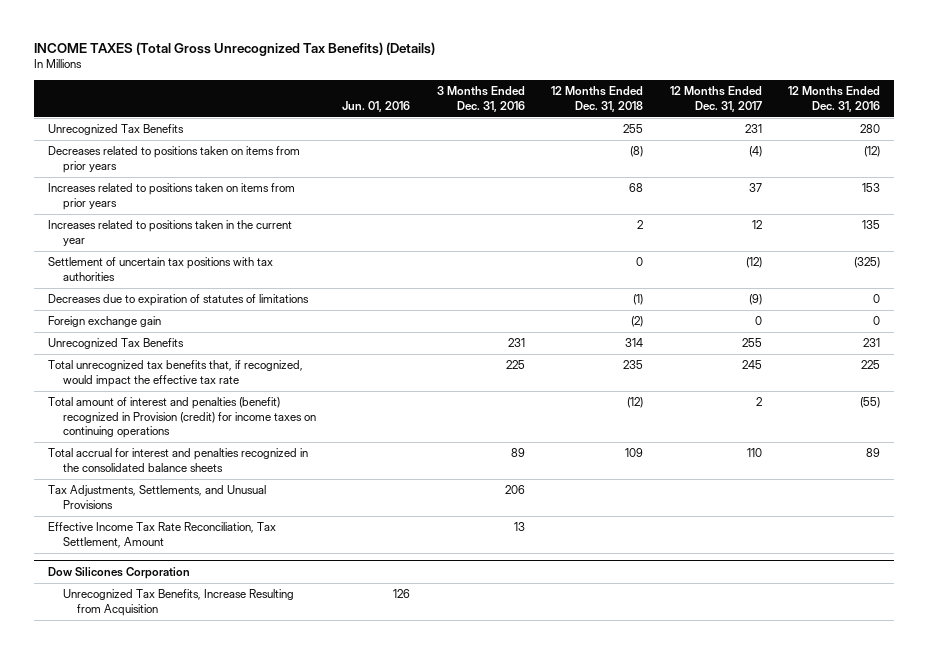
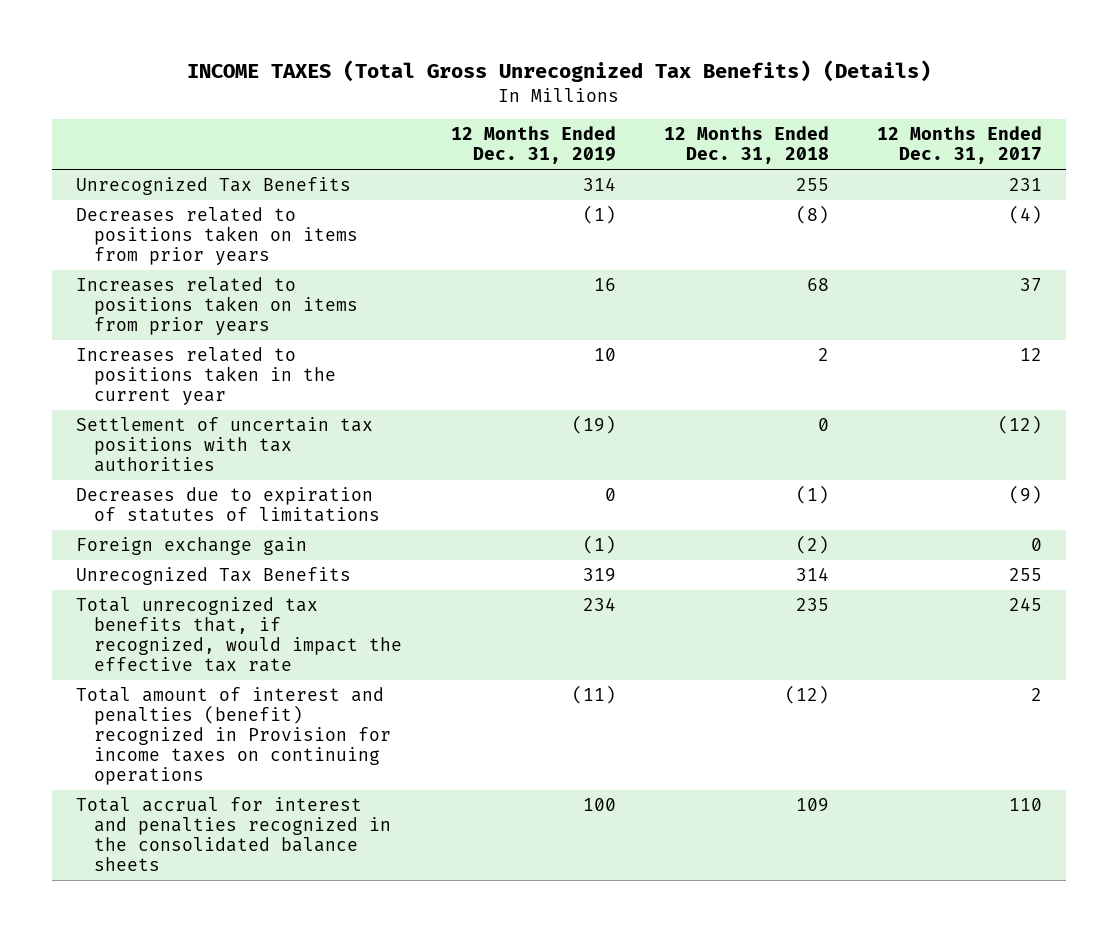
[342,100,411,112] Jun. 01, 2016 -> none
[436,86,525,112] 3 Months Ended Dec. 31, 2016 -> none
[788,86,881,112] 12 Months Ended Dec. 31, 2016 -> none
none -> [450,126,616,165] 12 Months Ended Dec. 31, 2019
[47,397,316,439] Total amount of interest and penalties (benefit) recognized in Provision (credit) for income taxes on continuing operations -> [75,687,392,786] Total amount of interest and penalties (benefit) recognized in Provision for income taxes on continuing operations
[47,485,266,509] Tax Adjustments, Settlements, and Unusual Provisions -> none
[47,522,276,548] Effective Income Tax Rate Reconciliation, Tax Settlement, Amount -> none
[47,566,190,579] Dow Silicones Corporation -> none
[62,589,294,616] Unrecognized Tax Benefits, Increase Resulting from Acquisition -> none

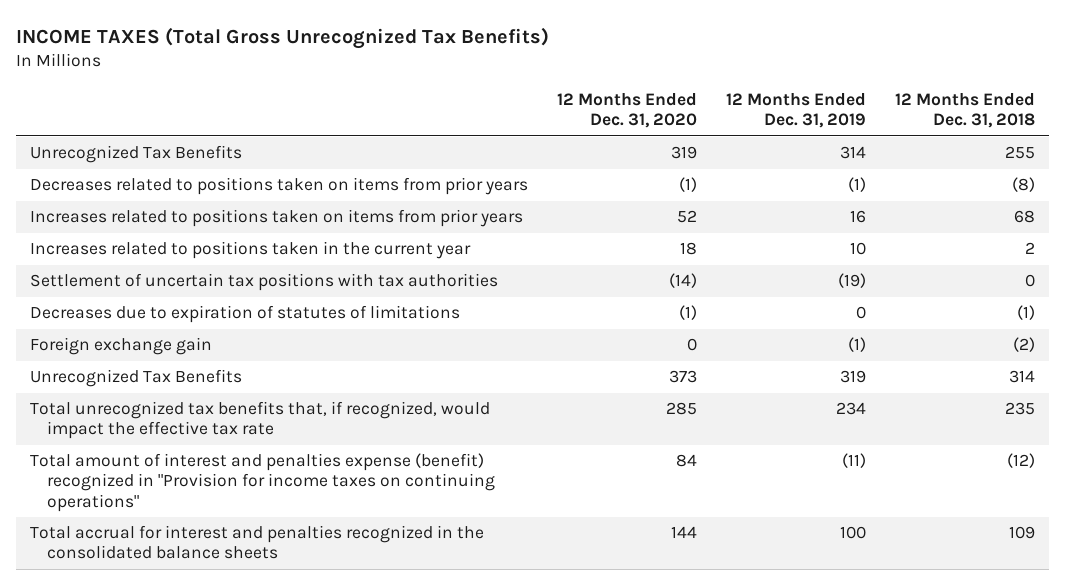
[186,60,931,83] INCOME TAXES (Total Gross Unrecognized Tax Benefits) (Details) -> [16,27,550,50] INCOME TAXES (Total Gross Unrecognized Tax Benefits)
[876,126,1042,165] 12 Months Ended Dec. 31, 2017 -> none
none -> [557,93,698,129] 12 Months Ended Dec. 31, 2020
[75,687,392,786] Total amount of interest and penalties (benefit) recognized in Provision for income taxes on continuing operations -> [30,453,496,512] Total amount of interest and penalties expense (benefit) recognized in "Provision for income taxes on continuing operations"

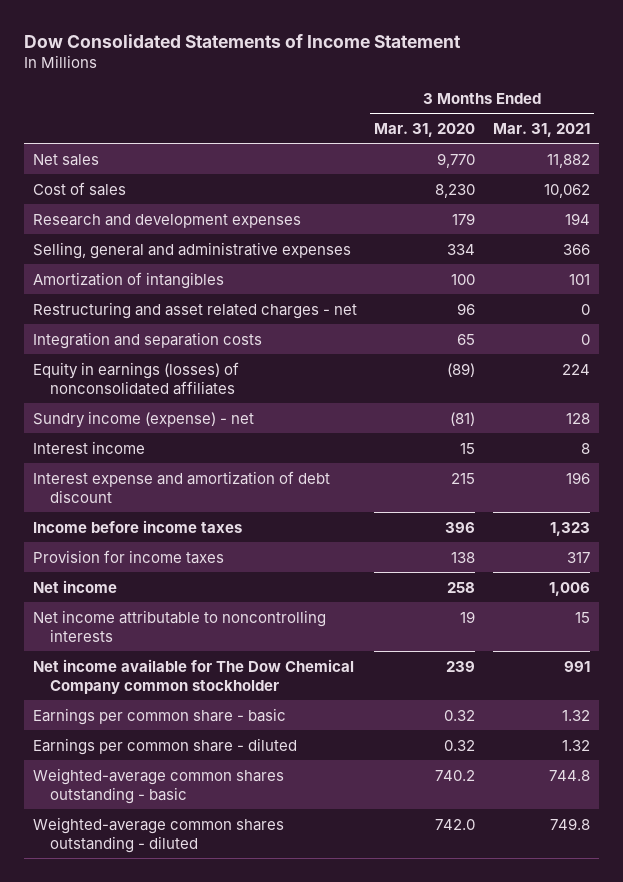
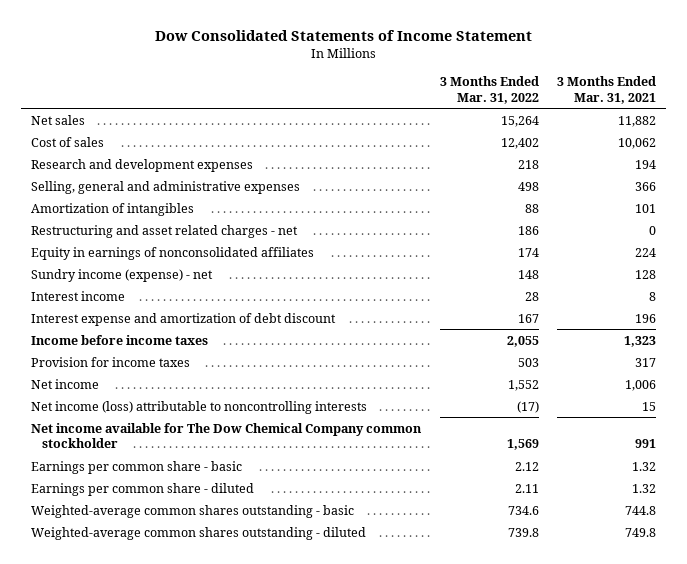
[374,122,476,137] Mar. 31, 2020 -> none
none -> [439,76,539,104] 3 Months Ended Mar. 31, 2022
[32,331,262,349] Integration and separation costs -> none
[32,361,239,395] Equity in earnings (losses) of nonconsolidated affiliates -> [30,246,314,260] Equity in earnings of nonconsolidated affiliates
[32,609,326,642] Net income attributable to noncontrolling interests -> [30,400,367,414] Net income (loss) attributable to noncontrolling interests

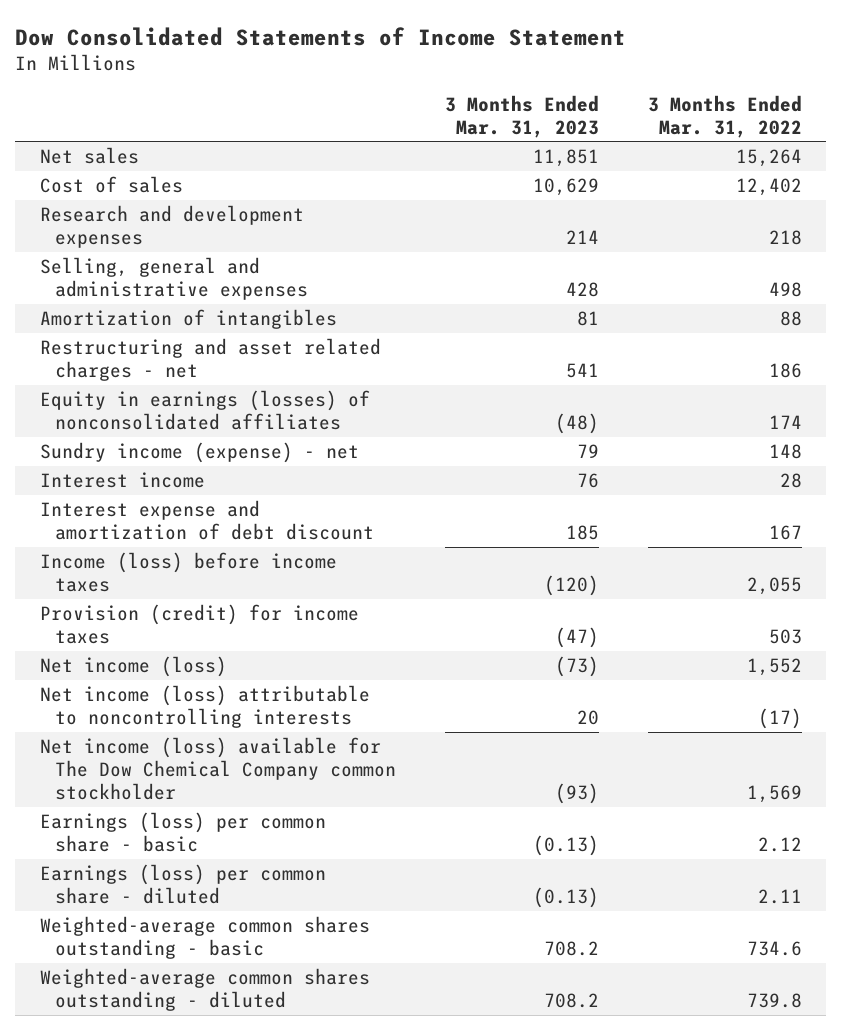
[557,76,657,104] 3 Months Ended Mar. 31, 2021 -> none
none -> [444,94,599,138] 3 Months Ended Mar. 31, 2023
[30,246,314,260] Equity in earnings of nonconsolidated affiliates -> [39,390,370,431] Equity in earnings (losses) of nonconsolidated affiliates
[30,334,208,345] Income before income taxes -> [39,552,337,593] Income (loss) before income taxes
[30,356,190,367] Provision for income taxes -> [39,604,359,645] Provision (credit) for income taxes
[30,378,99,389] Net income -> [39,656,227,678] Net income (loss)
[30,422,422,449] Net income available for The Dow Chemical Company common stockholder -> [39,737,396,801] Net income (loss) available for The Dow Chemical Company common stockholder
[30,460,242,474] Earnings per common share - basic -> [39,812,326,853] Earnings (loss) per common share - basic
[30,482,254,496] Earnings per common share - diluted -> [39,864,326,905] Earnings (loss) per common share - diluted

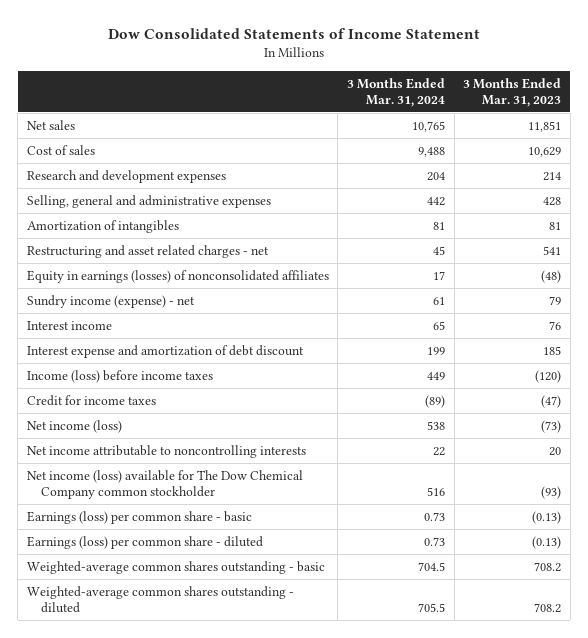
[647,94,802,138] 3 Months Ended Mar. 31, 2022 -> none
none -> [347,77,446,107] 3 Months Ended Mar. 31, 2024
[39,604,359,645] Provision (credit) for income taxes -> [26,394,156,406] Credit for income taxes
[39,685,370,729] Net income (loss) attributable to noncontrolling interests -> [26,444,306,458] Net income attributable to noncontrolling interests

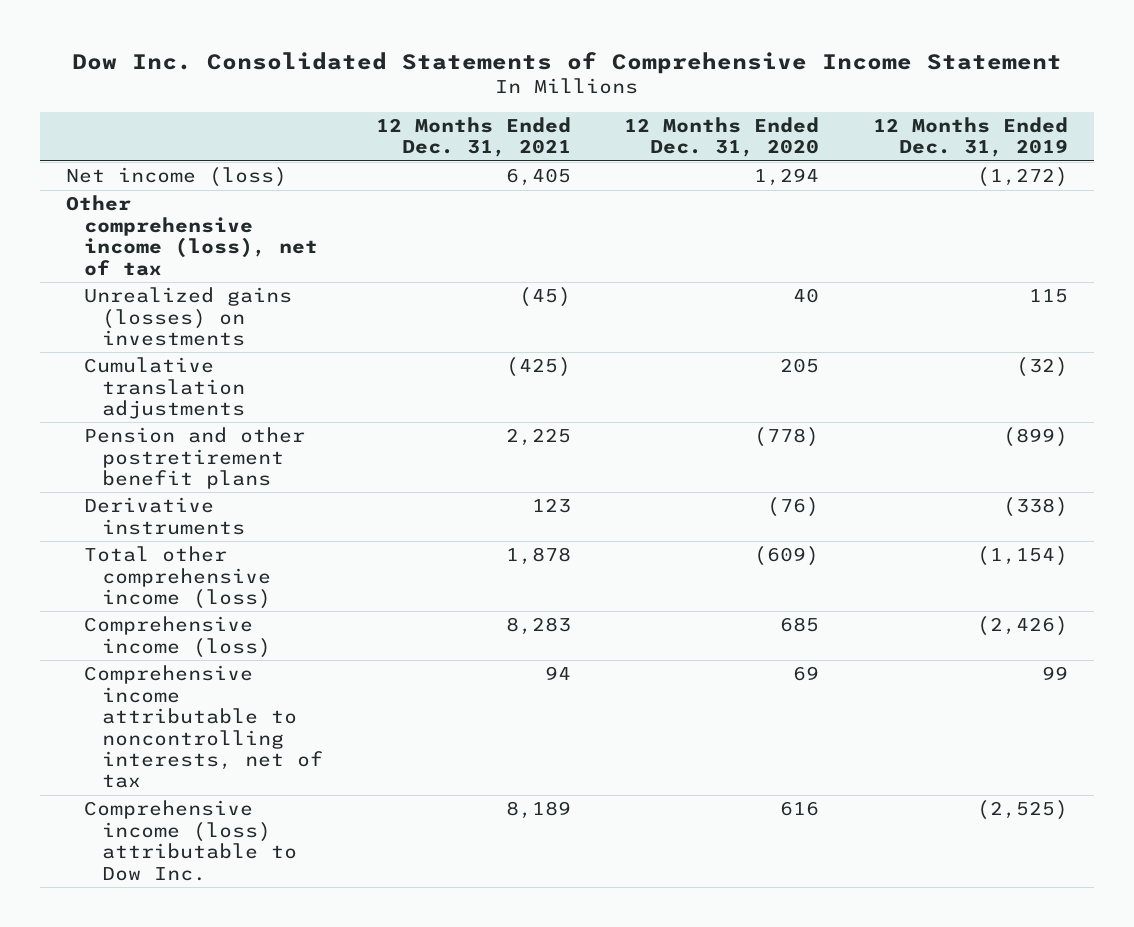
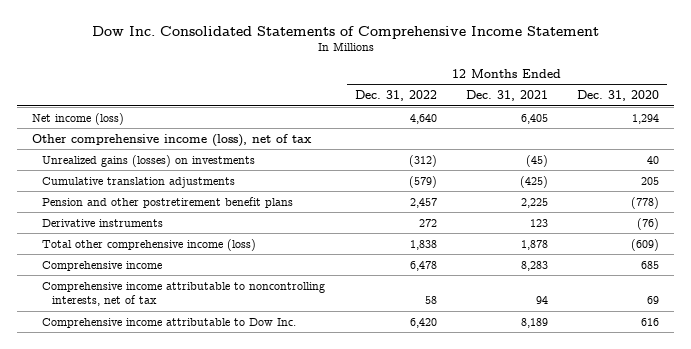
[872,117,1068,158] 12 Months Ended Dec. 31, 2019 -> none
none -> [354,90,437,102] Dec. 31, 2022
[84,616,271,658] Comprehensive income (loss) -> [42,260,163,271] Comprehensive income
[84,800,297,881] Comprehensive income (loss) attributable to Dow Inc. -> [42,317,297,328] Comprehensive income attributable to Dow Inc.

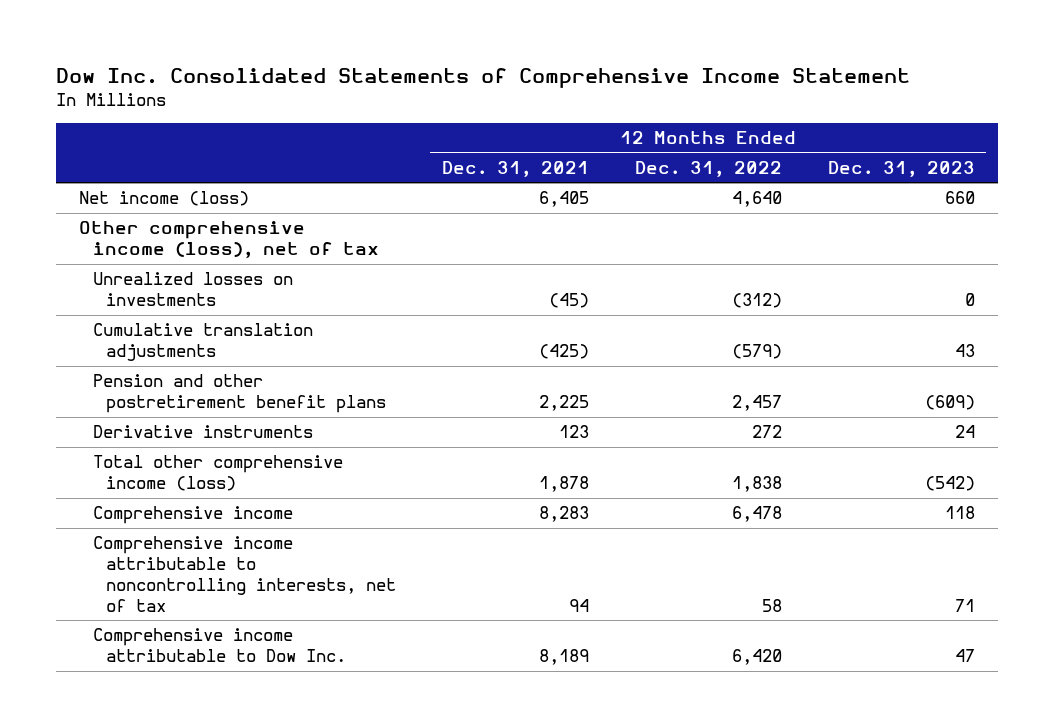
[577,90,660,102] Dec. 31, 2020 -> none
none -> [827,160,975,177] Dec. 31, 2023
[42,154,256,167] Unrealized gains (losses) on investments -> [92,272,293,307] Unrealized losses on investments

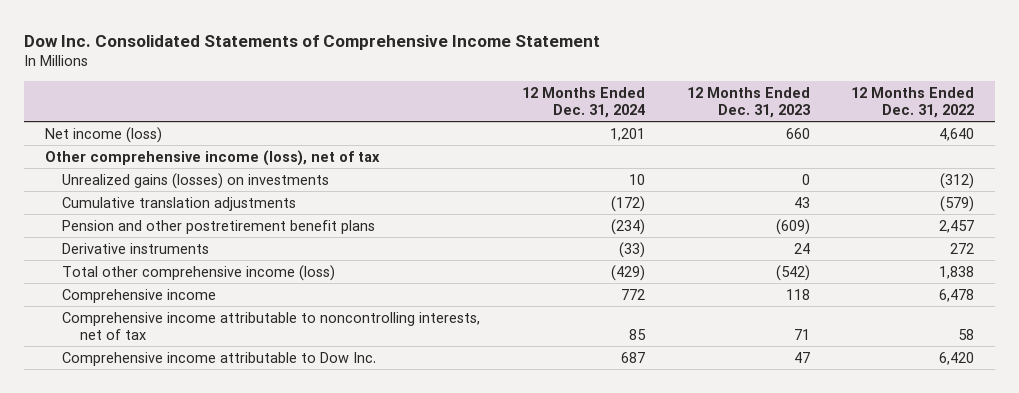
[441,160,589,177] Dec. 31, 2021 -> none
none -> [521,86,645,118] 12 Months Ended Dec. 31, 2024
[92,272,293,307] Unrealized losses on investments -> [62,172,330,189] Unrealized gains (losses) on investments

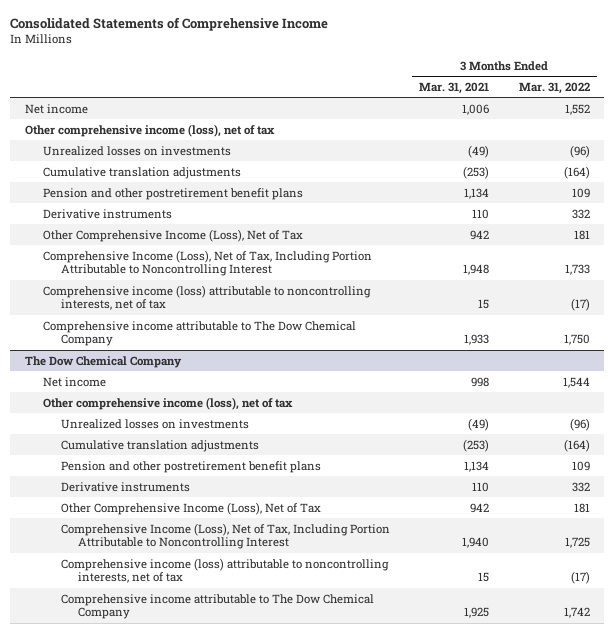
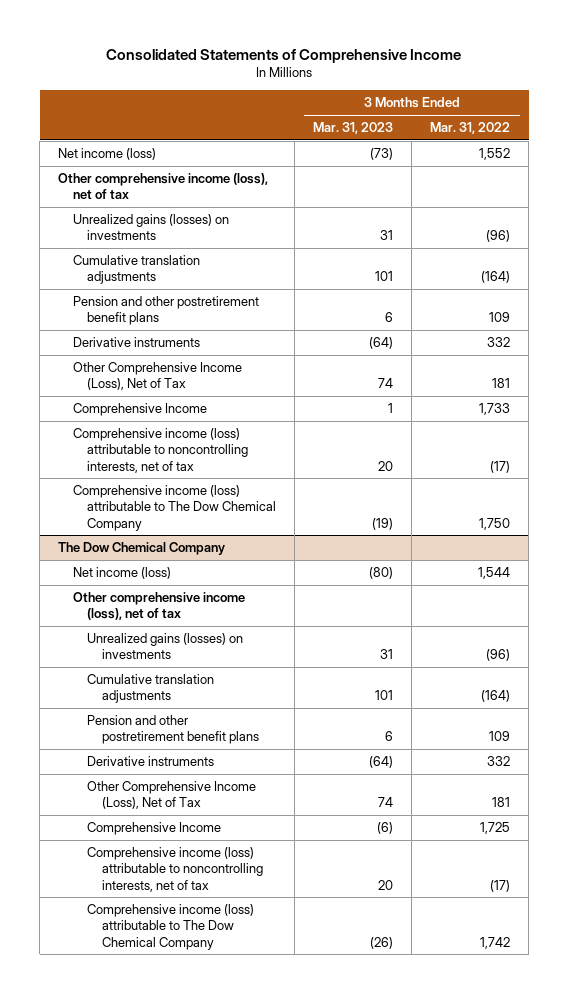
[419,81,490,94] Mar. 31, 2021 -> none
none -> [313,122,394,135] Mar. 31, 2023
[24,103,88,114] Net income -> [58,148,157,161] Net income (loss)
[42,145,231,156] Unrealized losses on investments -> [72,214,229,241] Unrealized gains (losses) on investments
[42,249,372,277] Comprehensive Income (Loss), Net of Tax, Including Portion Attributable to Noncontrolling Interest -> [72,403,207,417] Comprehensive Income
[42,320,356,347] Comprehensive income attributable to The Dow Chemical Company -> [72,485,277,531] Comprehensive income (loss) attributable to The Dow Chemical Company
[42,376,106,387] Net income -> [72,567,171,580] Net income (loss)
[60,418,249,429] Unrealized losses on investments -> [87,633,244,660] Unrealized gains (losses) on investments
[60,522,390,550] Comprehensive Income (Loss), Net of Tax, Including Portion Attributable to Noncontrolling Interest -> [87,822,222,836] Comprehensive Income
[60,593,374,620] Comprehensive income attributable to The Dow Chemical Company -> [87,904,255,950] Comprehensive income (loss) attributable to The Dow Chemical Company

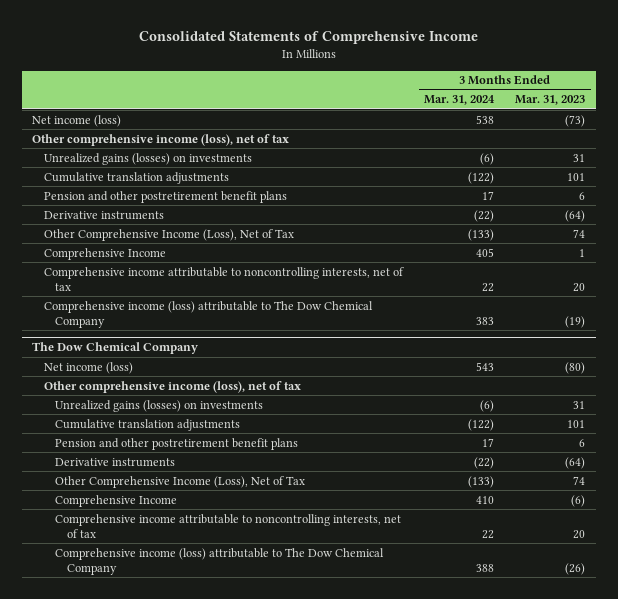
[430,122,511,135] Mar. 31, 2022 -> none
none -> [424,95,496,106] Mar. 31, 2024
[72,428,249,473] Comprehensive income (loss) attributable to noncontrolling interests, net of tax -> [43,266,404,291] Comprehensive income attributable to noncontrolling interests, net of tax
[87,847,263,892] Comprehensive income (loss) attributable to noncontrolling interests, net of tax -> [55,513,402,538] Comprehensive income attributable to noncontrolling interests, net of tax

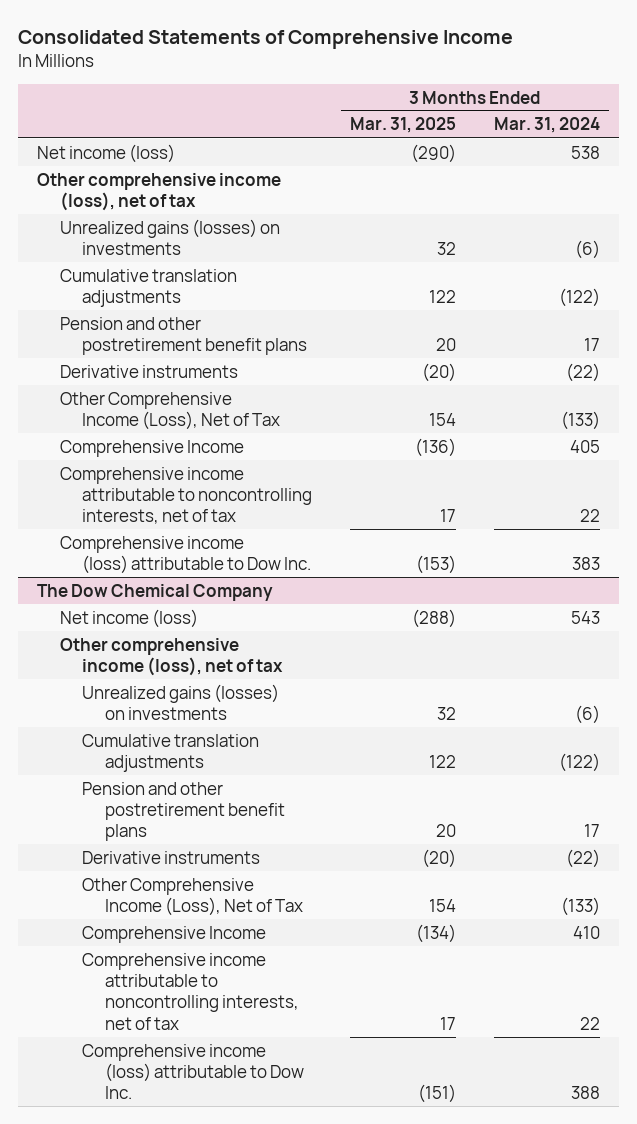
[515,95,586,106] Mar. 31, 2023 -> none
none -> [350,117,457,134] Mar. 31, 2025
[43,300,373,328] Comprehensive income (loss) attributable to The Dow Chemical Company -> [59,535,312,574] Comprehensive income (loss) attributable to Dow Inc.
[55,547,385,575] Comprehensive income (loss) attributable to The Dow Chemical Company -> [82,1043,305,1100] Comprehensive income (loss) attributable to Dow Inc.

